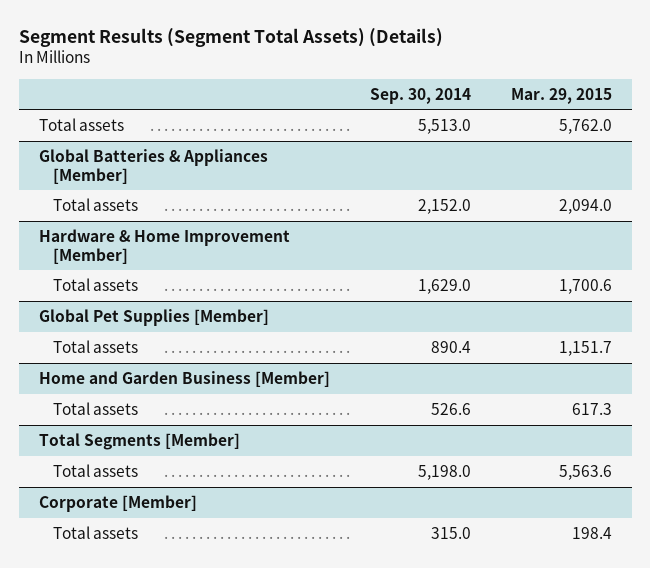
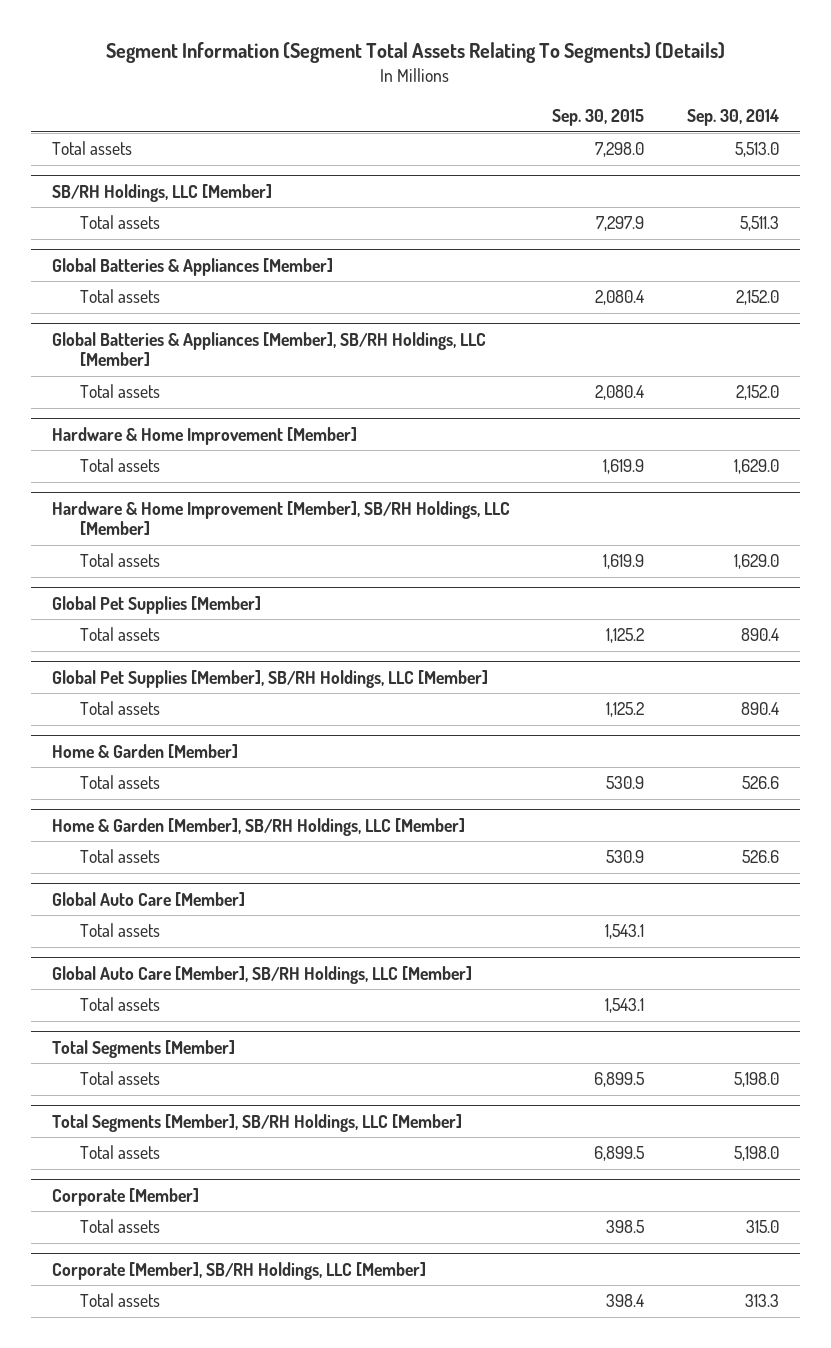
[18,27,443,47] Segment Results (Segment Total Assets) (Details) -> [106,42,726,64] Segment Information (Segment Total Assets Relating To Segments) (Details)
[510,87,612,104] Mar. 29, 2015 -> none
none -> [552,108,645,126] Sep. 30, 2015
none -> [52,183,273,202] SB/RH Holdings, LLC [Member]
none -> [80,215,161,230] Total assets
none -> [52,331,487,367] Global Batteries & Appliances [Member], SB/RH Holdings, LLC [Member]
none -> [80,384,161,399] Total assets
none -> [52,500,511,536] Hardware & Home Improvement [Member], SB/RH Holdings, LLC [Member]
none -> [80,553,161,568] Total assets
none -> [52,669,489,688] Global Pet Supplies [Member], SB/RH Holdings, LLC [Member]
none -> [80,701,161,716] Total assets
[38,370,330,387] Home and Garden Business [Member] -> [52,743,239,758] Home & Garden [Member]
none -> [52,817,466,836] Home & Garden [Member], SB/RH Holdings, LLC [Member]
none -> [80,849,161,864] Total assets
none -> [52,891,246,906] Global Auto Care [Member]
none -> [80,923,161,938] Total assets
none -> [52,965,473,984] Global Auto Care [Member], SB/RH Holdings, LLC [Member]
none -> [80,997,161,1012] Total assets
none -> [52,1113,463,1132] Total Segments [Member], SB/RH Holdings, LLC [Member]
none -> [80,1145,161,1160] Total assets
none -> [52,1261,427,1280] Corporate [Member], SB/RH Holdings, LLC [Member]
none -> [80,1293,161,1308] Total assets

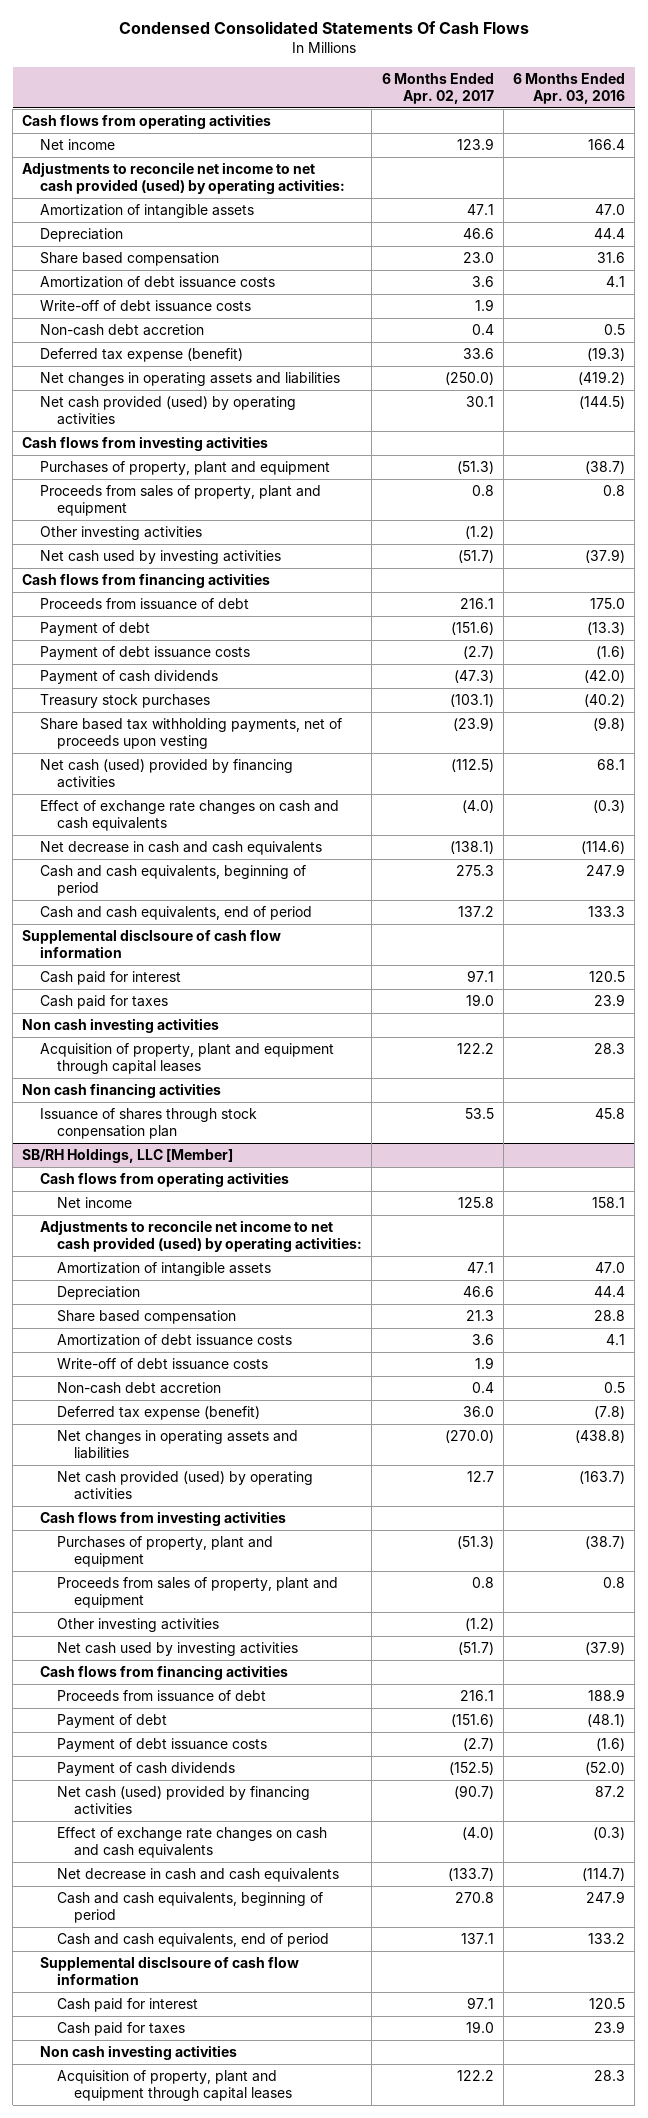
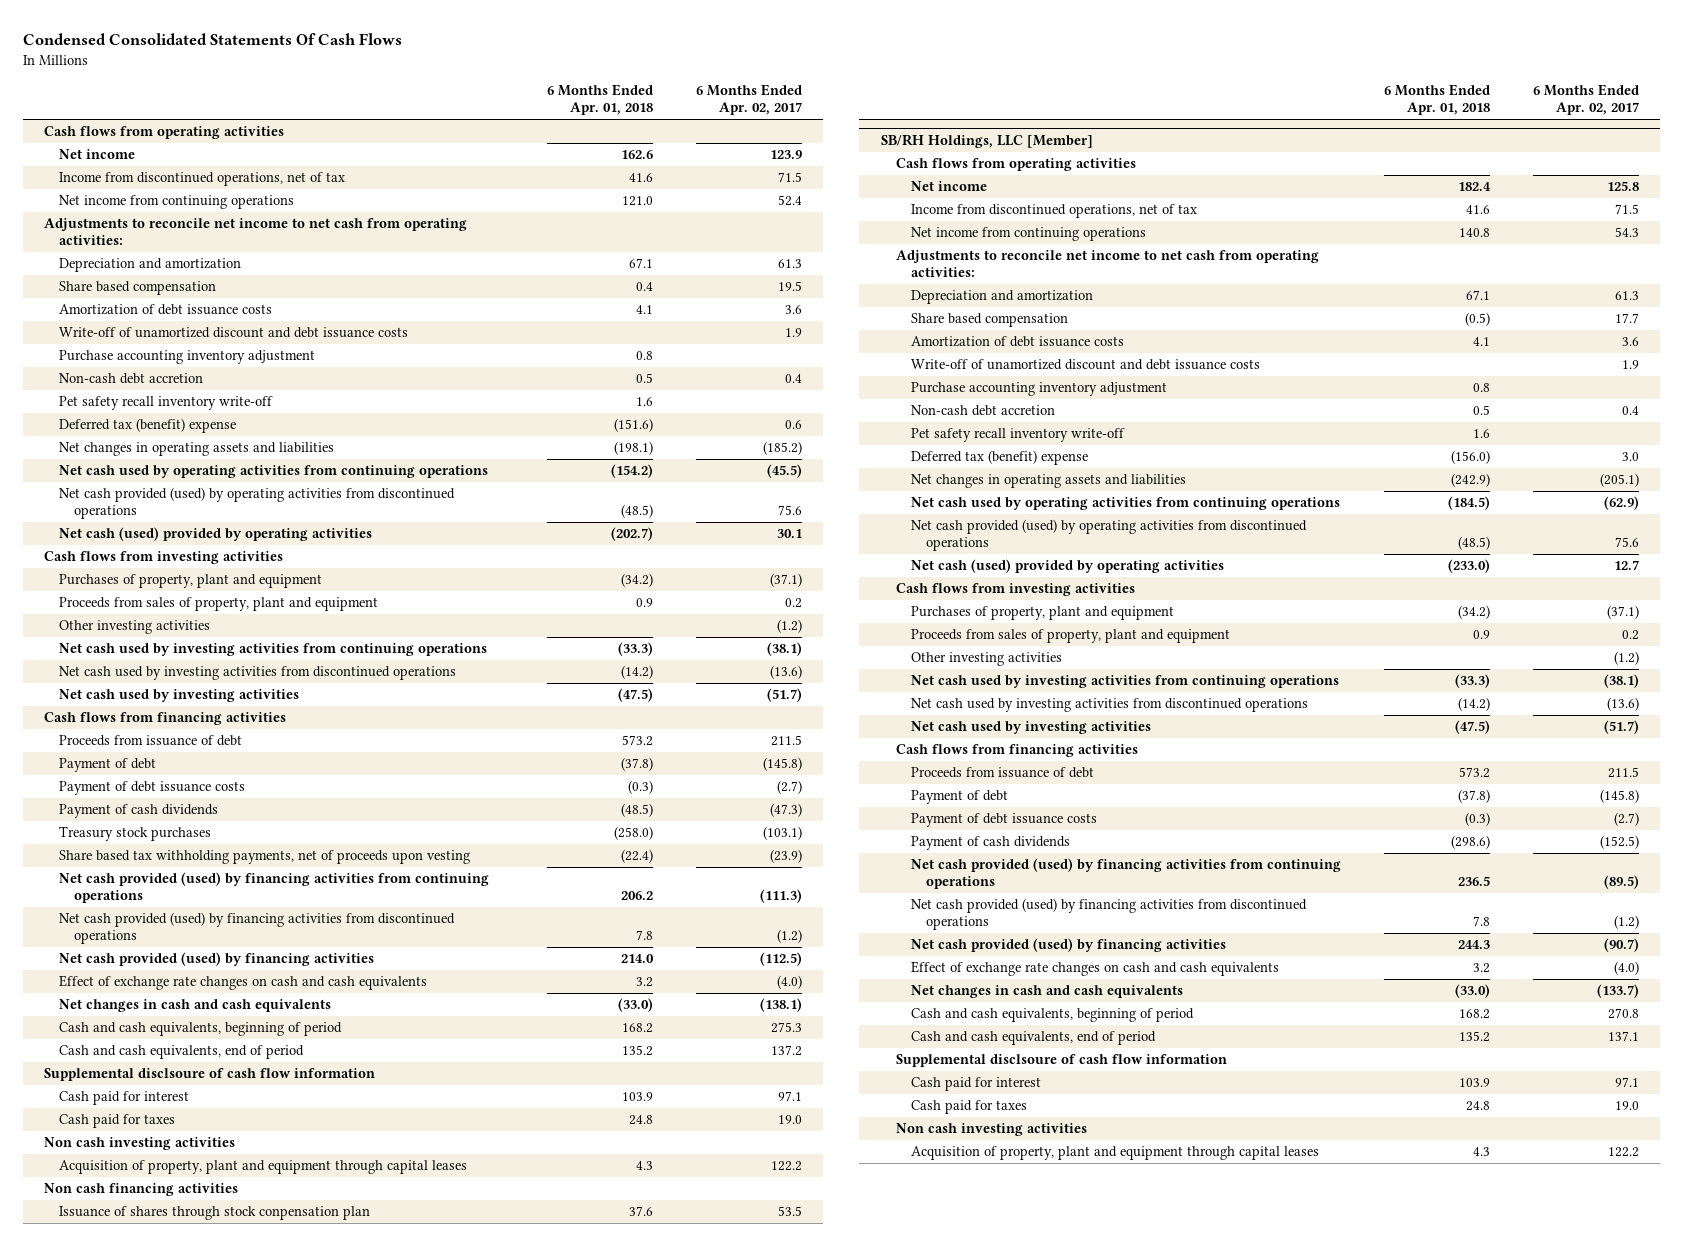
[513,72,626,104] 6 Months Ended Apr. 03, 2016 -> none
none -> [547,84,654,116] 6 Months Ended Apr. 01, 2018
[39,203,254,218] Amortization of intangible assets -> none
[39,227,123,242] Depreciation -> none
none -> [59,172,346,187] Income from discontinued operations, net of tax
none -> [59,195,295,210] Net income from continuing operations
[22,161,345,195] Adjustments to reconcile net income to net cash provided (used) by operating activities: -> [43,218,467,246] Adjustments to reconcile net income to net cash from operating activities:
none -> [59,258,242,273] Depreciation and amortization
[462,251,494,263] 23.0 -> [777,281,802,292] 19.5
[39,299,251,312] Write-off of debt issuance costs -> [59,327,409,339] Write-off of unamortized discount and debt issuance costs
none -> [59,350,316,365] Purchase accounting inventory adjustment
none -> [59,396,274,411] Pet safety recall inventory write-off
[39,347,243,362] Deferred tax expense (benefit) -> [59,418,237,434] Deferred tax (benefit) expense
[462,347,494,359] 33.6 -> [784,420,802,430] 0.6
[444,371,494,385] (250.0) -> [762,441,802,456] (185.2)
[39,395,296,426] Net cash provided (used) by operating activities -> [59,465,489,479] Net cash used by operating activities from continuing operations
[465,395,494,407] 30.1 -> [766,464,802,479] (45.5)
none -> [59,487,456,520] Net cash provided (used) by operating activities from discontinued operations
none -> [59,527,373,542] Net cash (used) provided by operating activities
[456,460,494,474] (51.3) -> [769,573,802,588] (37.1)
[471,484,494,496] 0.8 -> [784,598,802,609] 0.2
none -> [59,643,488,657] Net cash used by investing activities from continuing operations
none -> [59,666,457,681] Net cash used by investing activities from discontinued operations
[459,597,494,609] 216.1 -> [770,735,802,747] 211.5
[450,621,494,635] (151.6) -> [762,757,802,772] (145.8)
[39,758,293,789] Net cash (used) provided by financing activities -> [59,872,490,904] Net cash provided (used) by financing activities from continuing operations
[450,758,494,772] (112.5) -> [759,889,802,904] (111.3)
none -> [59,912,456,945] Net cash provided (used) by financing activities from discontinued operations
none -> [59,952,375,967] Net cash provided (used) by financing activities
[39,840,322,855] Net decrease in cash and cash equivalents -> [59,999,332,1013] Net changes in cash and cash equivalents
[57,1261,272,1276] Amortization of intangible assets -> none
[57,1285,141,1300] Depreciation -> none
none -> [911,204,1198,219] Income from discontinued operations, net of tax
none -> [911,227,1147,242] Net income from continuing operations
[39,1219,363,1253] Adjustments to reconcile net income to net cash provided (used) by operating activities: -> [895,250,1319,278] Adjustments to reconcile net income to net cash from operating activities:
none -> [911,290,1094,305] Depreciation and amortization
[465,1309,494,1321] 21.3 -> [1614,313,1639,324] 17.7
[57,1357,269,1370] Write-off of debt issuance costs -> [911,359,1261,371] Write-off of unamortized discount and debt issuance costs
none -> [911,382,1168,397] Purchase accounting inventory adjustment
none -> [911,428,1126,443] Pet safety recall inventory write-off
[57,1405,261,1420] Deferred tax expense (benefit) -> [911,450,1089,466] Deferred tax (benefit) expense
[462,1405,494,1417] 36.0 -> [1621,452,1639,462] 3.0
[444,1429,494,1443] (270.0) -> [1599,473,1639,488] (205.1)
[57,1470,314,1501] Net cash provided (used) by operating activities -> [911,497,1341,511] Net cash used by operating activities from continuing operations
[466,1470,494,1482] 12.7 -> [1603,496,1639,511] (62.9)
none -> [911,519,1308,552] Net cash provided (used) by operating activities from discontinued operations
none -> [911,559,1225,574] Net cash (used) provided by operating activities
[456,1535,494,1549] (51.3) -> [1606,605,1639,620] (37.1)
[471,1576,494,1588] 0.8 -> [1621,630,1639,641] 0.2
none -> [911,675,1340,689] Net cash used by investing activities from continuing operations
none -> [911,698,1309,713] Net cash used by investing activities from discontinued operations
[459,1689,494,1701] 216.1 -> [1607,767,1639,779] 211.5
[450,1713,494,1727] (151.6) -> [1599,789,1639,804] (145.8)
[57,1785,311,1816] Net cash (used) provided by financing activities -> [911,858,1342,890] Net cash provided (used) by financing activities from continuing operations
[453,1784,494,1799] (90.7) -> [1603,875,1639,890] (89.5)
none -> [911,898,1308,931] Net cash provided (used) by financing activities from discontinued operations
none -> [911,938,1227,953] Net cash provided (used) by financing activities
[57,1867,340,1882] Net decrease in cash and cash equivalents -> [911,985,1184,999] Net changes in cash and cash equivalents

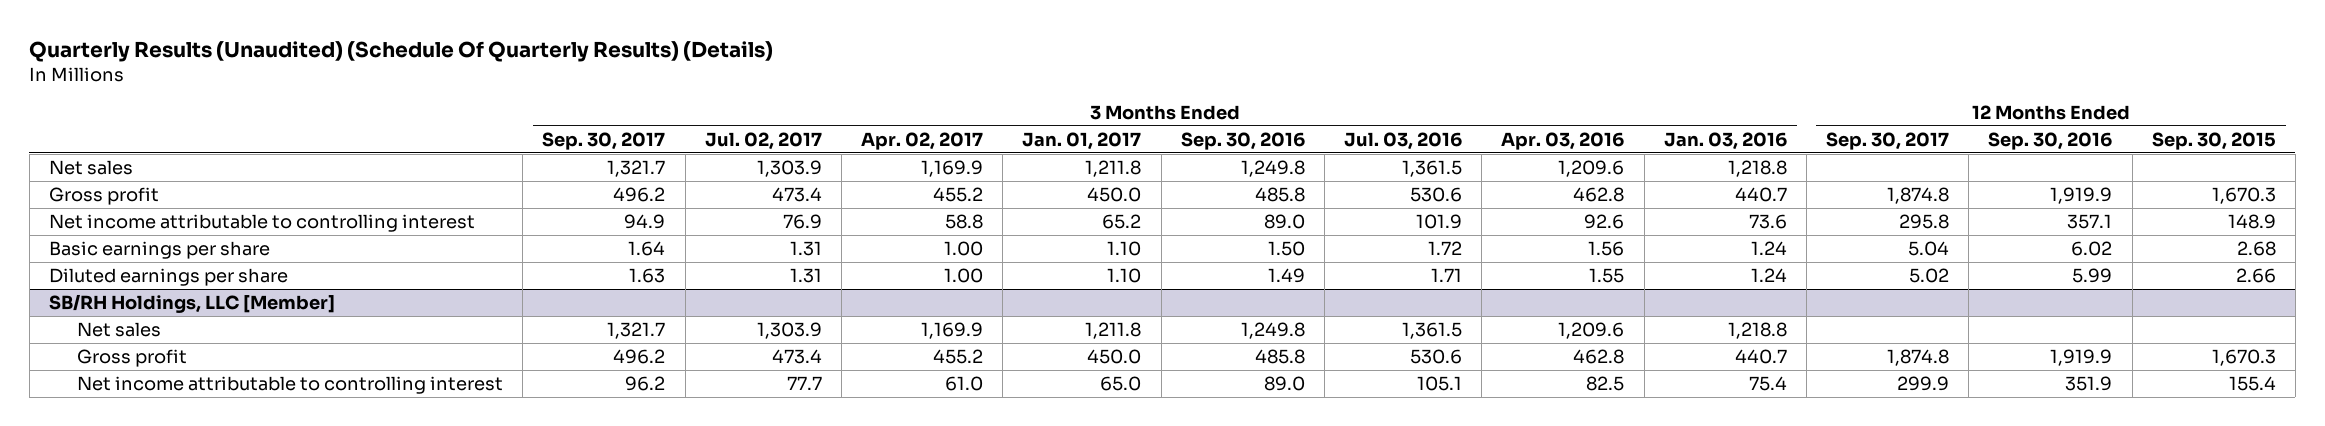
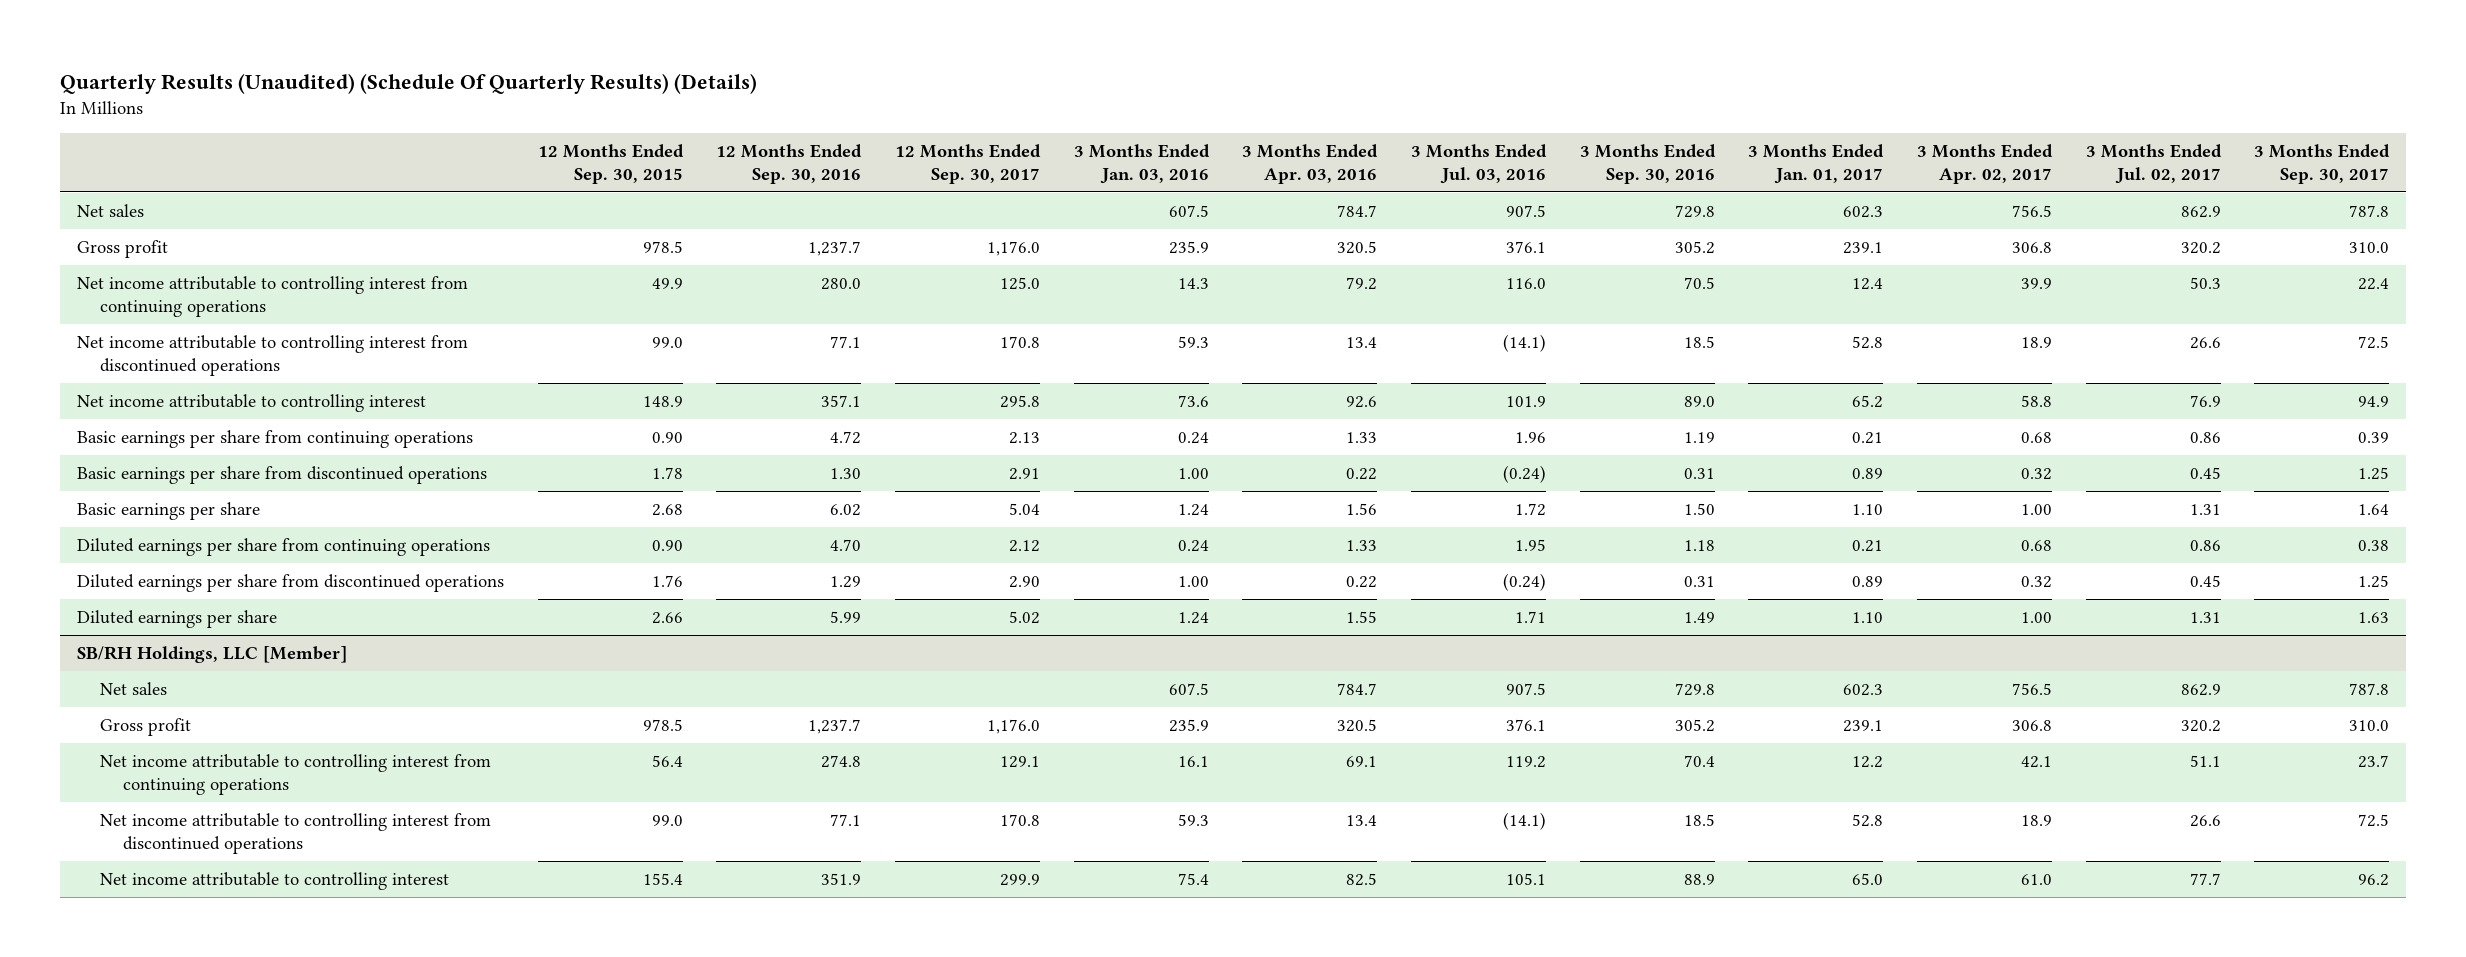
[607,159,666,177] 1,321.7 -> [2349,205,2390,218] 787.8
[756,159,822,177] 1,303.9 -> [2180,206,2221,219] 862.9
[921,159,984,177] 1,169.9 -> [2012,205,2053,218] 756.5
[1085,159,1142,177] 1,211.8 -> [1843,206,1884,219] 602.3
[1240,159,1305,177] 1,249.8 -> [1674,205,1715,219] 729.8
[1402,159,1463,177] 1,361.5 -> [1506,205,1547,218] 907.5
[1558,159,1625,177] 1,209.6 -> [1337,205,1378,218] 784.7
[1727,159,1787,177] 1,218.8 -> [1168,205,1209,218] 607.5
[613,186,666,202] 496.2 -> [2349,242,2390,254] 310.0
[771,186,822,202] 473.4 -> [2180,242,2221,255] 320.2
[933,186,984,202] 455.2 -> [2012,242,2053,254] 306.8
[1087,186,1142,202] 450.0 -> [1843,242,1884,255] 239.1
[1254,186,1305,202] 485.8 -> [1674,241,1715,255] 305.2
[1410,186,1463,202] 530.6 -> [1506,241,1547,254] 376.1
[1573,186,1625,202] 462.8 -> [1337,241,1378,255] 320.5
[1734,186,1787,202] 440.7 -> [1168,241,1209,255] 235.9
[1887,186,1950,204] 1,874.8 -> [987,241,1041,257] 1,176.0
[2050,186,2113,204] 1,919.9 -> [808,241,862,257] 1,237.7
[2211,186,2276,204] 1,670.3 -> [642,241,683,254] 978.5
none -> [77,276,469,317] Net income attributable to controlling interest from continuing operations
none -> [77,335,469,376] Net income attributable to controlling interest from discontinued operations
none -> [77,430,474,449] Basic earnings per share from continuing operations
none -> [77,466,488,485] Basic earnings per share from discontinued operations
none -> [77,538,491,557] Diluted earnings per share from continuing operations
none -> [77,574,505,593] Diluted earnings per share from discontinued operations
[607,321,666,339] 1,321.7 -> [2349,683,2390,696] 787.8
[756,321,822,339] 1,303.9 -> [2180,684,2221,697] 862.9
[921,321,984,339] 1,169.9 -> [2012,683,2053,696] 756.5
[1085,321,1142,339] 1,211.8 -> [1843,684,1884,697] 602.3
[1240,321,1305,339] 1,249.8 -> [1674,683,1715,697] 729.8
[1402,321,1463,339] 1,361.5 -> [1506,683,1547,696] 907.5
[1558,321,1625,339] 1,209.6 -> [1337,683,1378,696] 784.7
[1727,321,1787,339] 1,218.8 -> [1168,683,1209,696] 607.5
[613,348,666,364] 496.2 -> [2349,720,2390,732] 310.0
[771,348,822,364] 473.4 -> [2180,720,2221,733] 320.2
[933,348,984,364] 455.2 -> [2012,720,2053,732] 306.8
[1087,348,1142,364] 450.0 -> [1843,720,1884,733] 239.1
[1254,348,1305,364] 485.8 -> [1674,719,1715,733] 305.2
[1410,348,1463,364] 530.6 -> [1506,719,1547,732] 376.1
[1573,348,1625,364] 462.8 -> [1337,719,1378,733] 320.5
[1734,348,1787,364] 440.7 -> [1168,719,1209,733] 235.9
[1887,348,1950,366] 1,874.8 -> [987,719,1041,735] 1,176.0
[2050,348,2113,366] 1,919.9 -> [808,719,862,735] 1,237.7
[2211,348,2276,366] 1,670.3 -> [642,719,683,732] 978.5
none -> [100,754,492,795] Net income attributable to controlling interest from continuing operations
none -> [100,813,492,854] Net income attributable to controlling interest from discontinued operations
[1263,375,1305,391] 89.0 -> [1683,874,1715,886] 88.9

